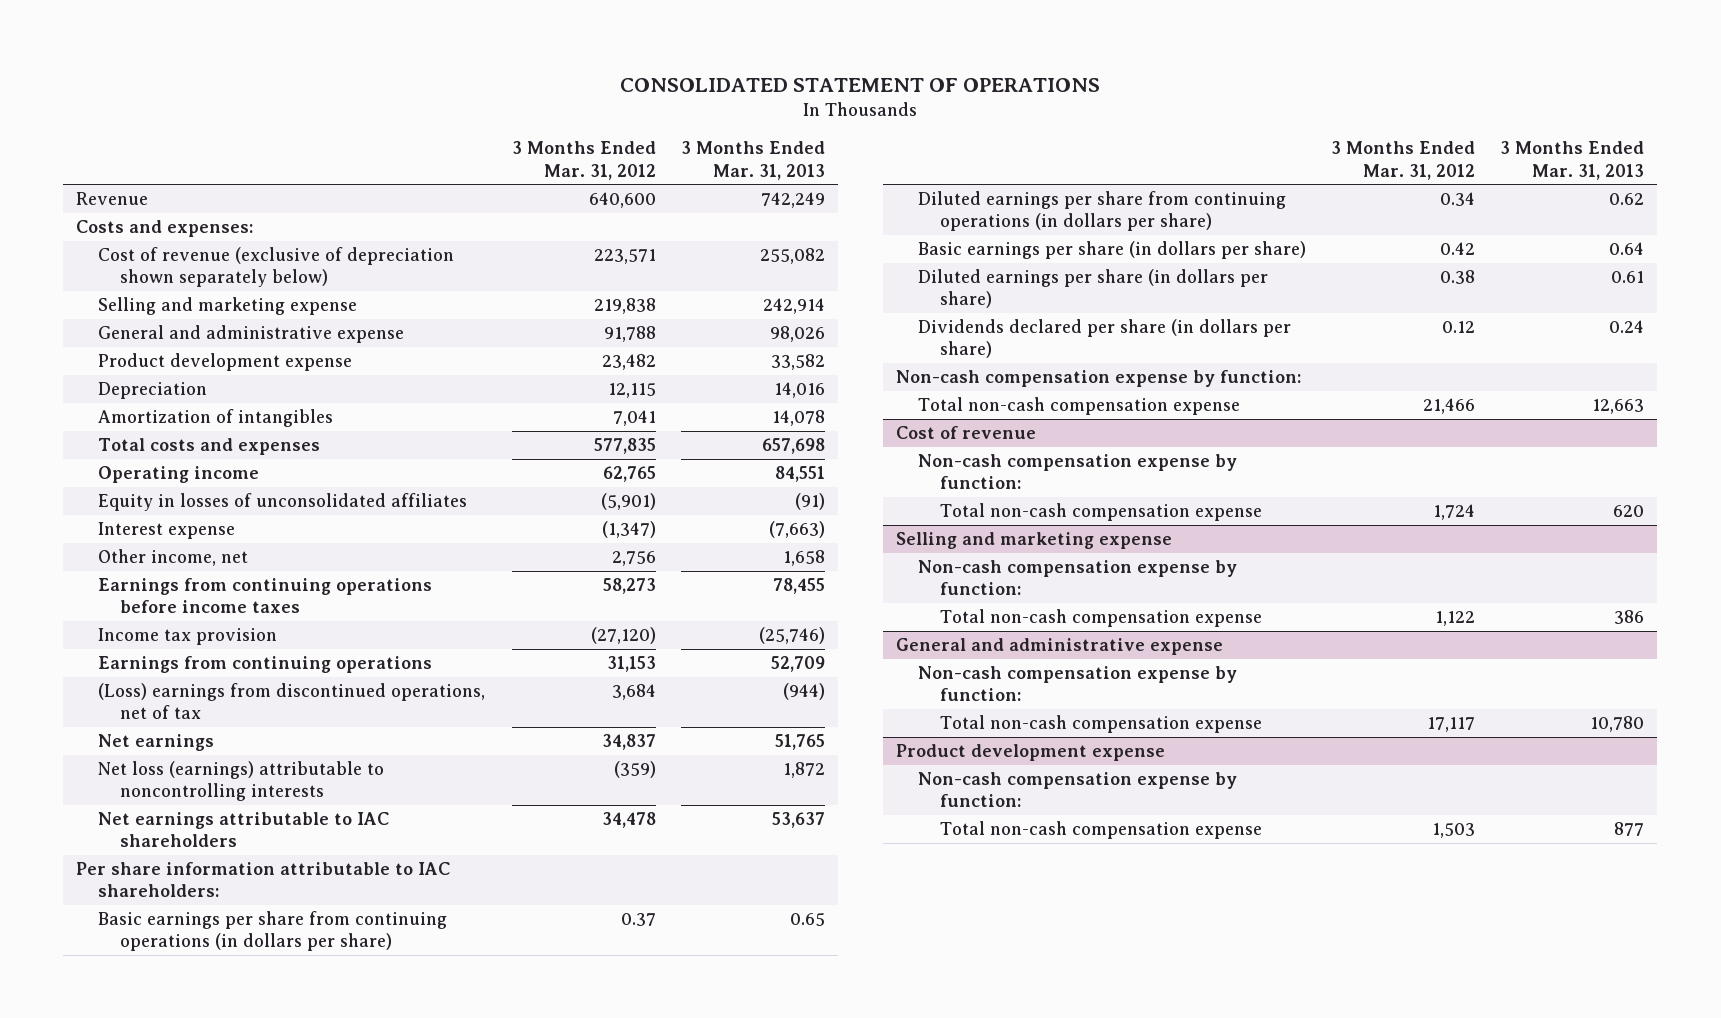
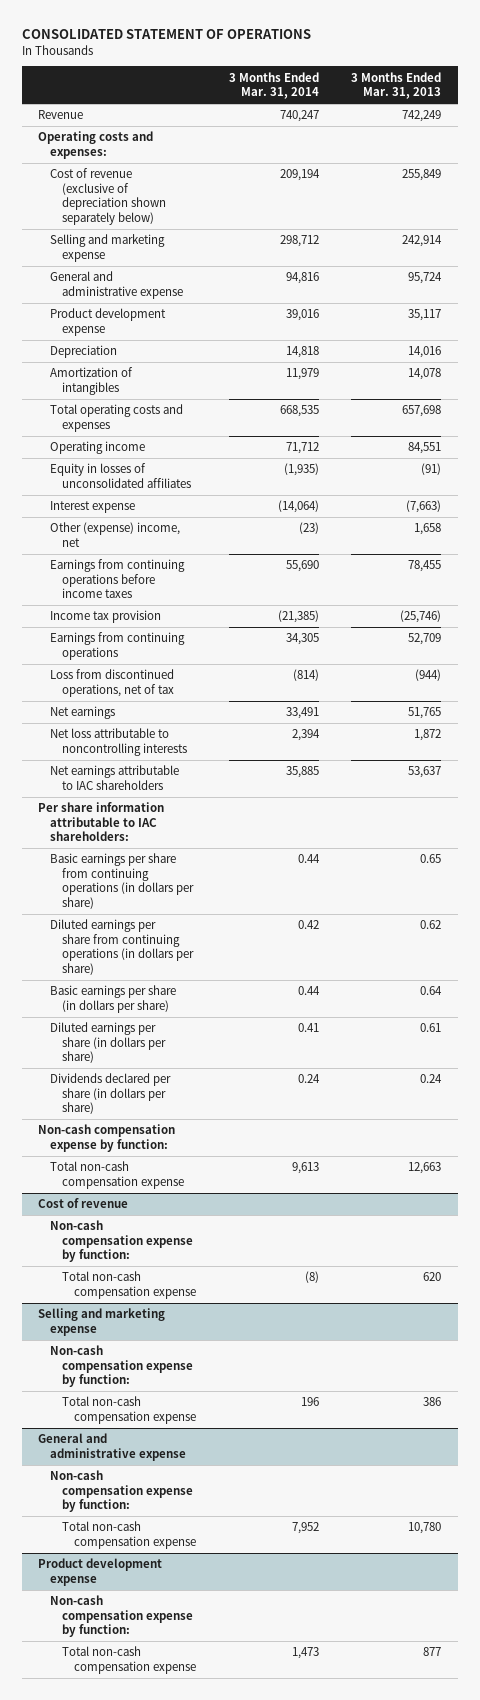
[511,141,656,180] 3 Months Ended Mar. 31, 2012 -> none
none -> [228,71,319,100] 3 Months Ended Mar. 31, 2014
[76,220,254,238] Costs and expenses: -> [38,131,154,159] Operating costs and expenses:
[759,248,825,265] 255,082 -> [402,169,442,182] 255,849
[769,326,825,343] 98,026 -> [408,272,443,285] 95,724
[770,354,825,371] 33,582 -> [408,309,442,322] 35,117
[98,438,321,456] Total costs and expenses -> [49,404,183,432] Total operating costs and expenses
[98,549,249,567] Other income, net -> [49,522,180,547] Other (expense) income, net
[98,683,486,720] (Loss) earnings from discontinued operations, net of tax -> [49,669,174,697] Loss from discontinued operations, net of tax
[98,761,385,802] Net loss (earnings) attributable to noncontrolling interests -> [49,728,187,756] Net loss attributable to noncontrolling interests

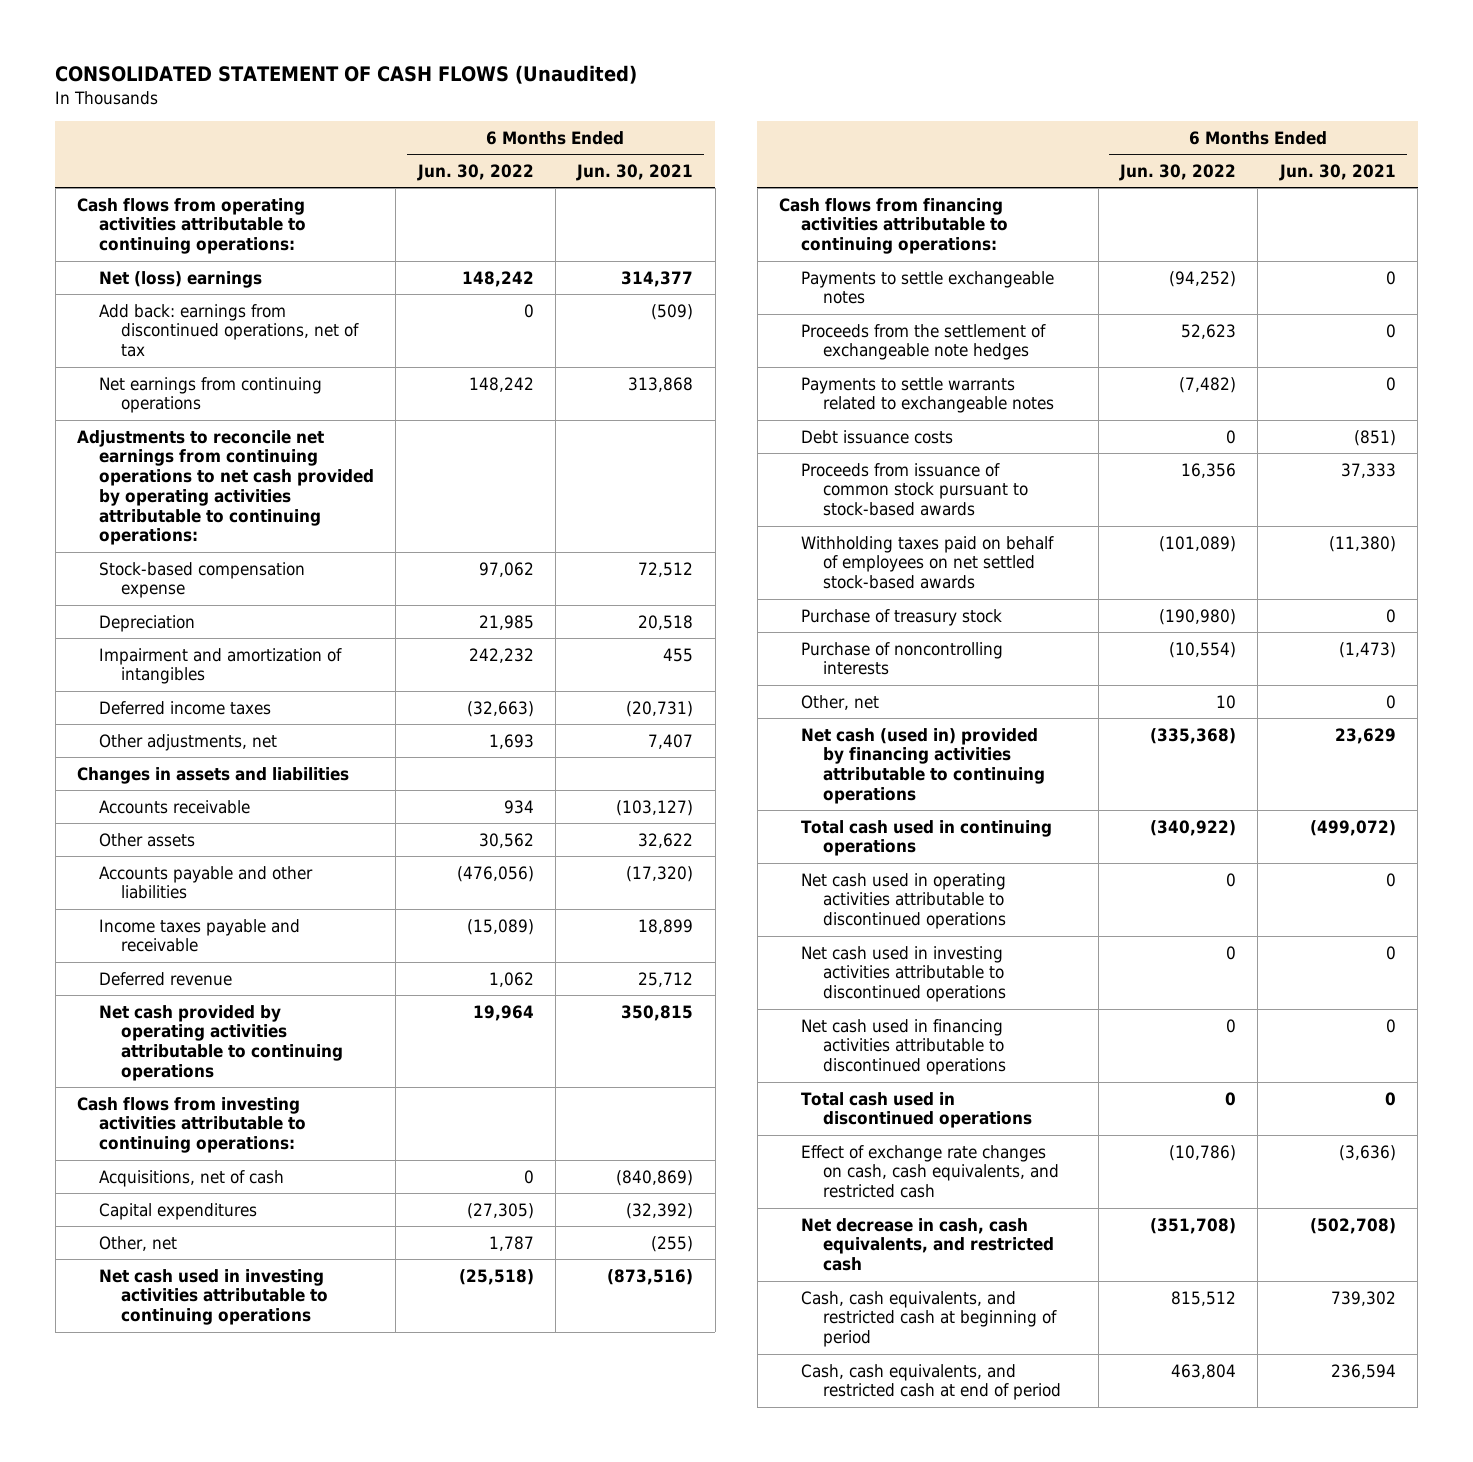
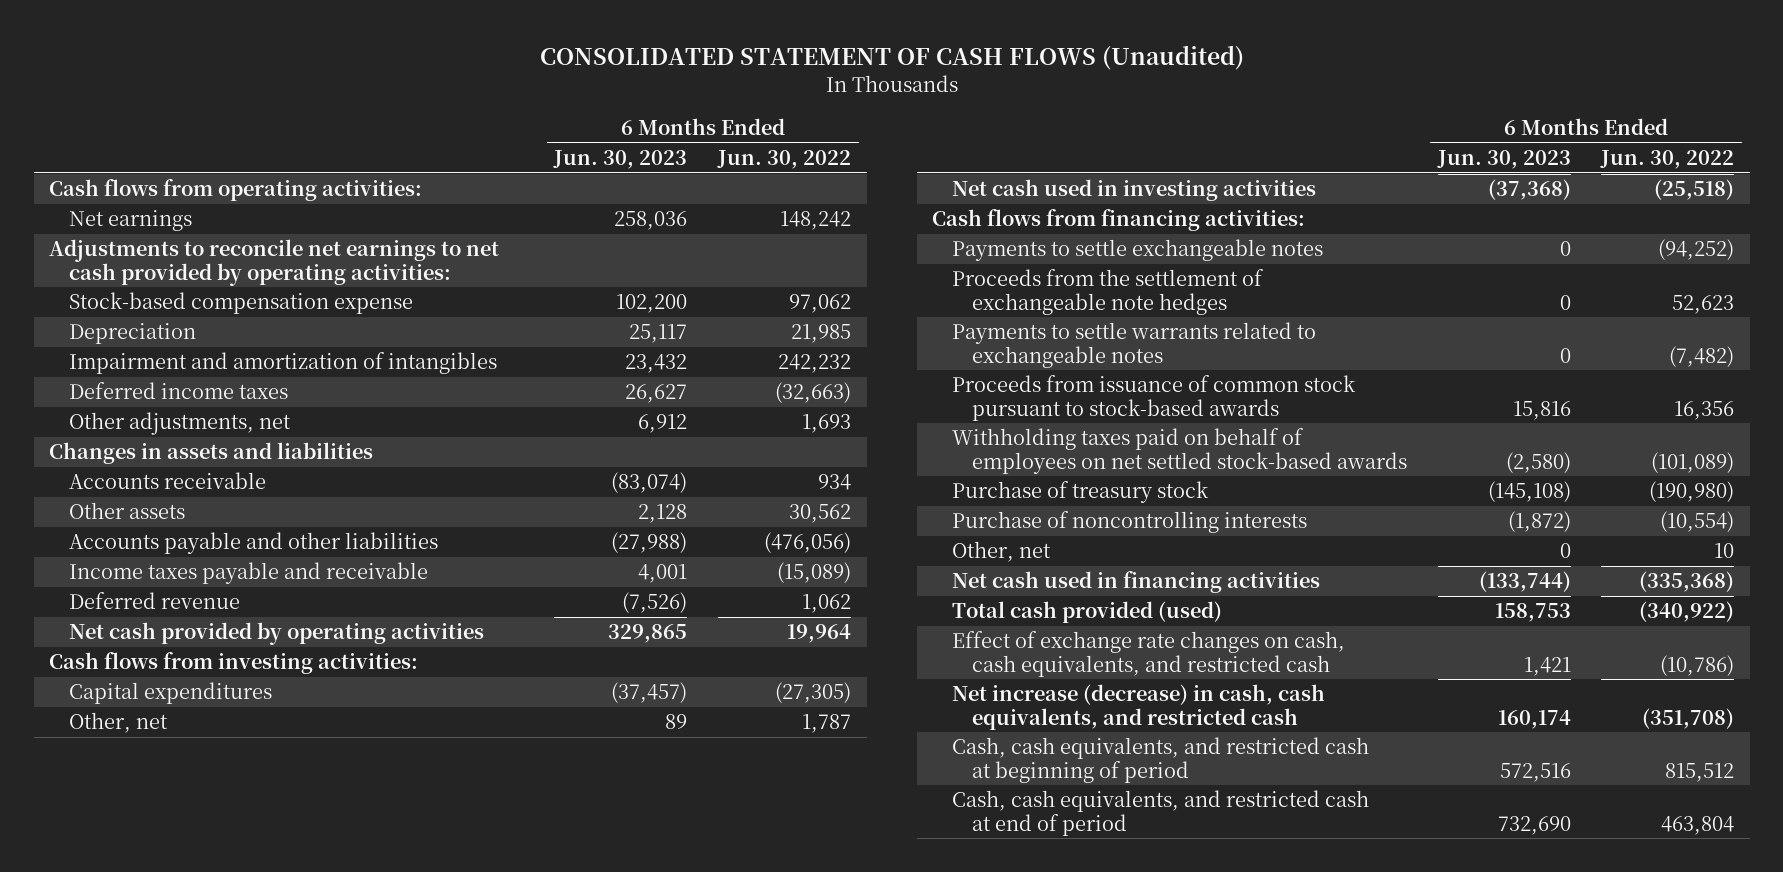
[576,163,694,181] Jun. 30, 2021 -> none
none -> [553,150,688,170] Jun. 30, 2023
[98,270,262,288] Net (loss) earnings -> none
[98,303,359,358] Add back: earnings from discontinued operations, net of tax -> none
[76,197,306,255] Cash flows from operating activities attributable to continuing operations: -> [49,179,423,202] Cash flows from operating activities:
[98,376,322,414] Net earnings from continuing operations -> [68,210,192,232] Net earnings
[76,429,374,546] Adjustments to reconcile net earnings from continuing operations to net cash provided by operating activities attributable to continuing operations: -> [49,239,500,286] Adjustments to reconcile net earnings to net cash provided by operating activities:
[98,1169,284,1187] Acquisitions, net of cash -> none
[98,1004,343,1081] Net cash provided by operating activities attributable to continuing operations -> [68,622,484,646] Net cash provided by operating activities
[76,1096,306,1154] Cash flows from investing activities attributable to continuing operations: -> [49,652,419,675] Cash flows from investing activities:
[98,1268,328,1326] Net cash used in investing activities attributable to continuing operations -> [951,179,1316,202] Net cash used in investing activities
[779,197,1009,255] Cash flows from financing activities attributable to continuing operations: -> [932,209,1306,232] Cash flows from financing activities:
[801,429,954,444] Debt issuance costs -> none
[801,872,1007,930] Net cash used in operating activities attributable to discontinued operations -> none
[801,945,1006,1003] Net cash used in investing activities attributable to discontinued operations -> none
[801,1018,1006,1076] Net cash used in financing activities attributable to discontinued operations -> none
[801,1091,1032,1129] Total cash used in discontinued operations -> none
[801,727,1045,804] Net cash (used in) provided by financing activities attributable to continuing operations -> [951,571,1320,594] Net cash used in financing activities
[801,819,1053,857] Total cash used in continuing operations -> [951,601,1222,624] Total cash provided (used)
[801,1217,1054,1272] Net decrease in cash, cash equivalents, and restricted cash -> [951,684,1325,730] Net increase (decrease) in cash, cash equivalents, and restricted cash

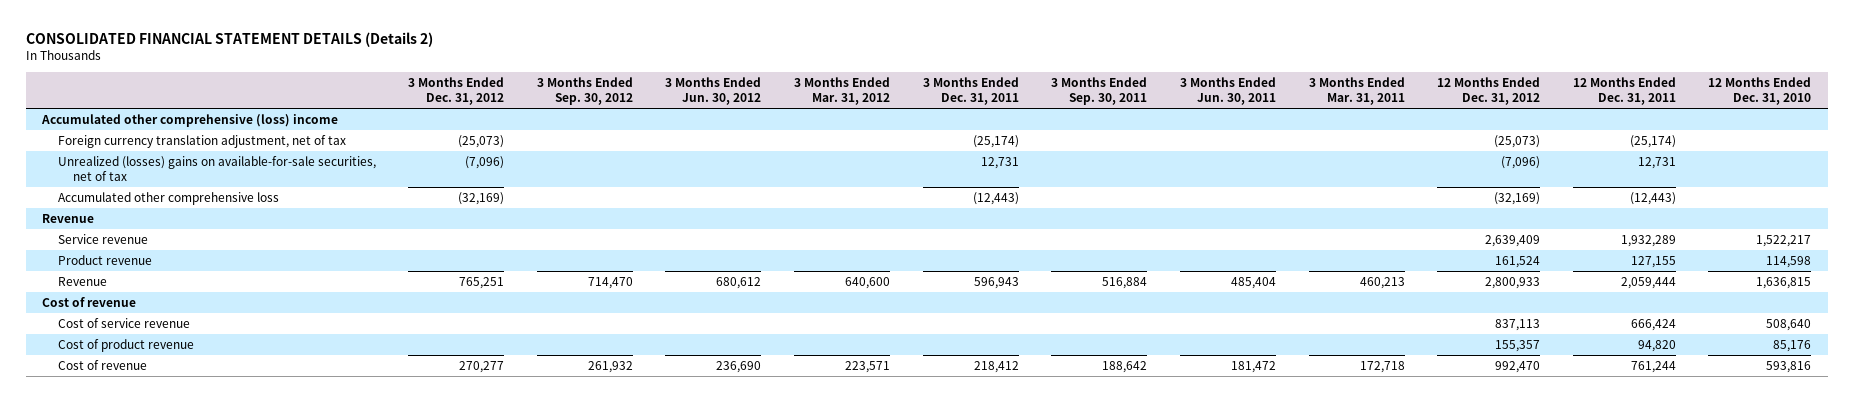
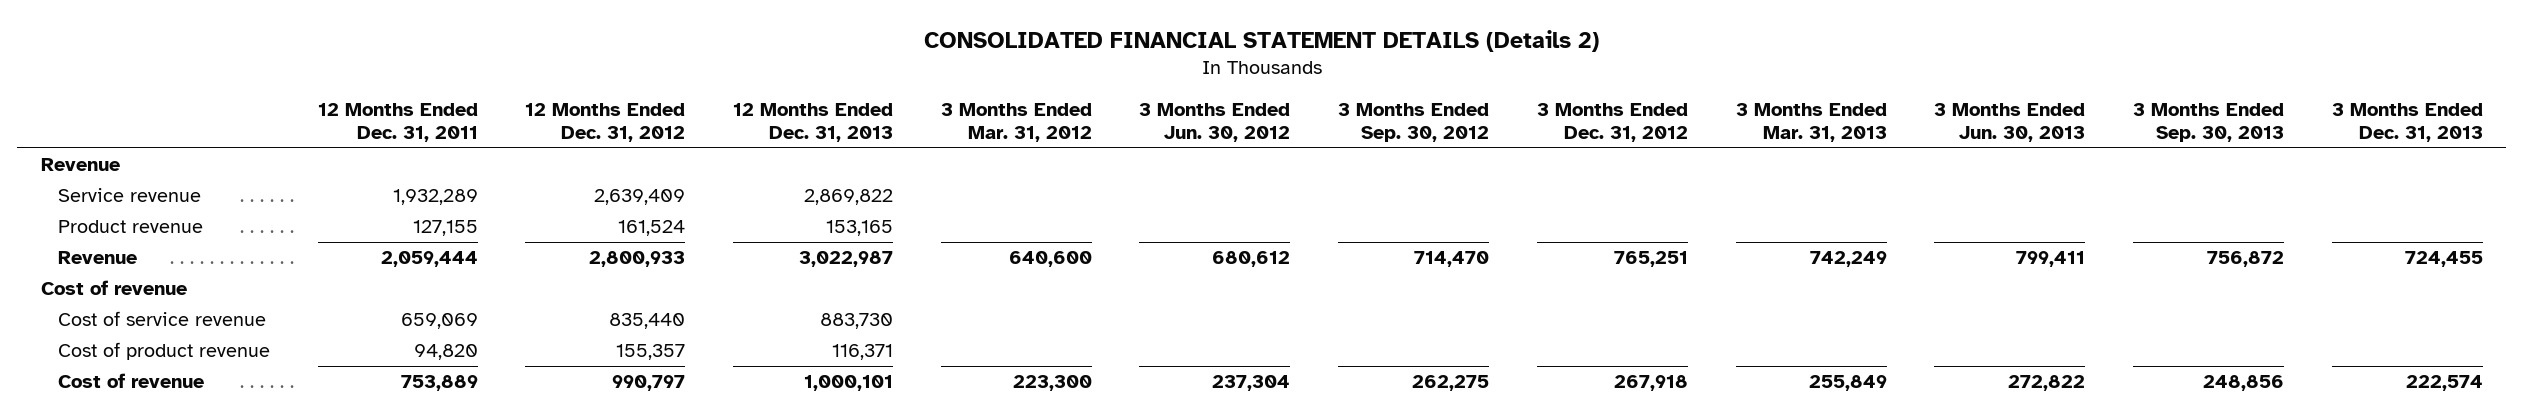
[922,77,1019,106] 3 Months Ended Dec. 31, 2011 -> none
[1051,77,1148,106] 3 Months Ended Sep. 30, 2011 -> none
[1179,77,1276,106] 3 Months Ended Jun. 30, 2011 -> none
[1308,77,1405,106] 3 Months Ended Mar. 31, 2011 -> none
[1708,77,1812,106] 12 Months Ended Dec. 31, 2010 -> none
none -> [733,102,894,143] 12 Months Ended Dec. 31, 2013
none -> [1735,102,1887,143] 3 Months Ended Mar. 31, 2013
none -> [1934,102,2086,143] 3 Months Ended Jun. 30, 2013
none -> [2132,102,2284,143] 3 Months Ended Sep. 30, 2013
none -> [2331,102,2483,143] 3 Months Ended Dec. 31, 2013
[40,113,338,127] Accumulated other comprehensive (loss) income -> none
[57,134,346,148] Foreign currency translation adjustment, net of tax -> none
[57,155,376,182] Unrealized (losses) gains on available-for-sale securities, net of tax -> none
[57,191,279,205] Accumulated other comprehensive loss -> none
[1495,318,1541,331] 837,113 -> [609,312,686,329] 835,440
[1630,318,1676,331] 666,424 -> [400,312,478,329] 659,069
[459,360,505,373] 270,277 -> [1613,374,1688,391] 267,918
[587,360,633,373] 261,932 -> [1412,374,1490,391] 262,275
[716,360,762,373] 236,690 -> [1212,374,1291,391] 237,304
[845,360,891,373] 223,571 -> [1012,374,1092,391] 223,300
[1495,360,1541,373] 992,470 -> [612,374,686,391] 990,797
[1630,360,1676,373] 761,244 -> [400,374,478,391] 753,889

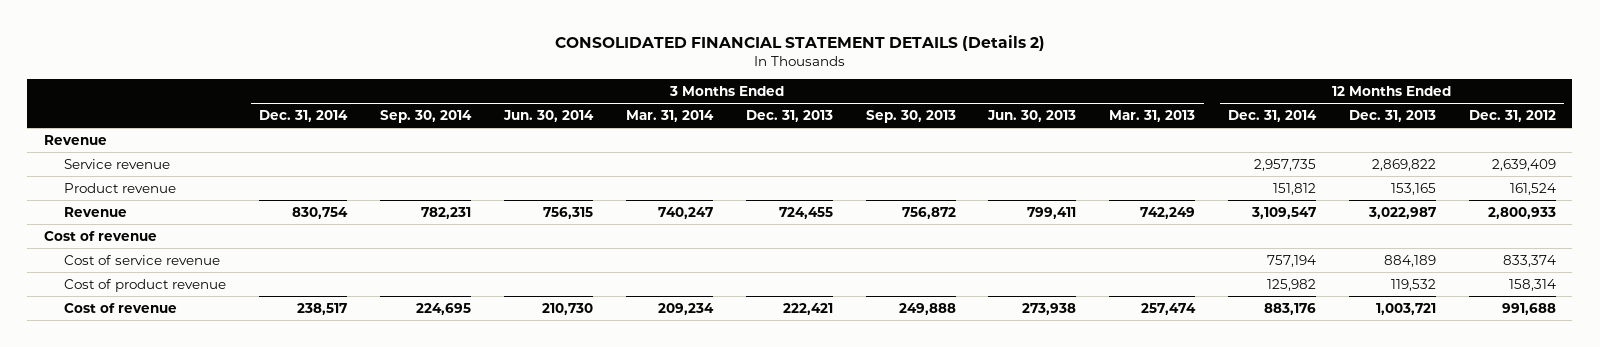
[317,102,478,143] 12 Months Ended Dec. 31, 2011 -> none
[940,102,1092,143] 3 Months Ended Mar. 31, 2012 -> none
[1139,102,1291,143] 3 Months Ended Jun. 30, 2012 -> none
[1338,102,1490,143] 3 Months Ended Sep. 30, 2012 -> none
[1536,102,1688,143] 3 Months Ended Dec. 31, 2012 -> none
none -> [259,109,349,122] Dec. 31, 2014
none -> [379,109,472,123] Sep. 30, 2014
none -> [502,109,594,122] Jun. 30, 2014
none -> [625,109,714,122] Mar. 31, 2014
none -> [1228,109,1318,122] Dec. 31, 2014
[609,312,686,329] 835,440 -> [1502,254,1556,267] 833,374
[820,312,894,329] 883,730 -> [1384,254,1437,267] 884,189
[616,343,686,360] 155,357 -> [1508,278,1556,291] 158,314
[832,343,894,360] 116,371 -> [1391,278,1437,291] 119,532
[612,374,686,391] 990,797 -> [1501,302,1556,315] 991,688
[804,374,894,391] 1,000,101 -> [1376,302,1437,315] 1,003,721
[1808,374,1887,391] 255,849 -> [1141,302,1197,315] 257,474
[2008,374,2086,391] 272,822 -> [1022,302,1077,315] 273,938
[2202,374,2284,391] 248,856 -> [898,302,956,315] 249,888
[2405,374,2483,391] 222,574 -> [782,302,833,315] 222,421

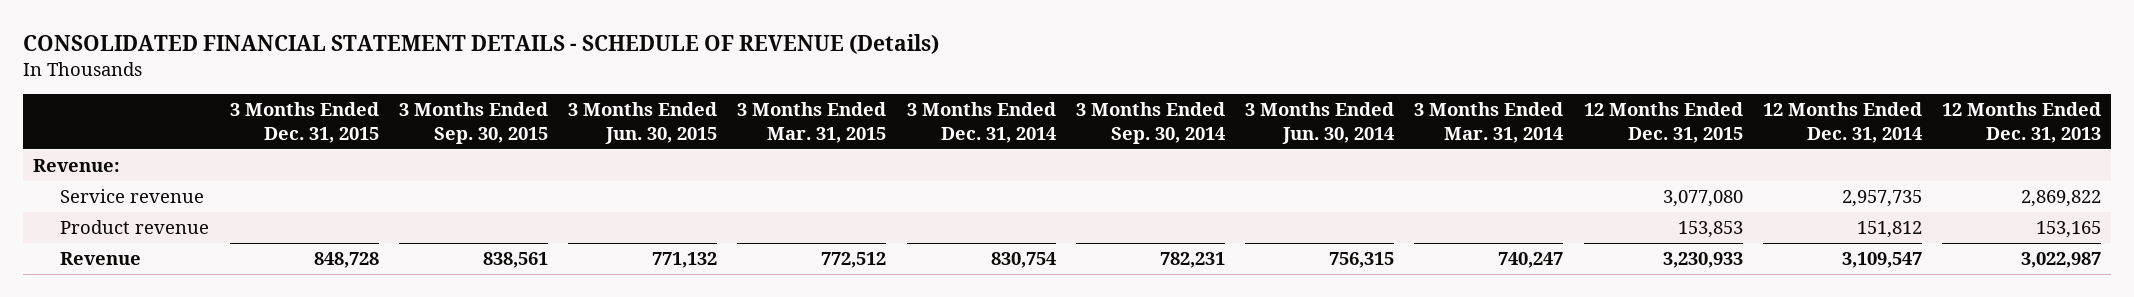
[554,34,1045,51] CONSOLIDATED FINANCIAL STATEMENT DETAILS (Details 2) -> [23,34,940,55] CONSOLIDATED FINANCIAL STATEMENT DETAILS - SCHEDULE OF REVENUE (Details)
[745,109,833,122] Dec. 31, 2013 -> none
[865,109,956,123] Sep. 30, 2013 -> none
[987,109,1077,122] Jun. 30, 2013 -> none
[1109,109,1196,122] Mar. 31, 2013 -> none
[1468,109,1556,122] Dec. 31, 2012 -> none
none -> [229,102,379,144] 3 Months Ended Dec. 31, 2015
none -> [398,102,548,145] 3 Months Ended Sep. 30, 2015
none -> [568,102,718,145] 3 Months Ended Jun. 30, 2015
none -> [737,102,887,144] 3 Months Ended Mar. 31, 2015
none -> [1583,102,1743,144] 12 Months Ended Dec. 31, 2015
[43,134,107,145] Revenue -> [33,159,121,173] Revenue:
[43,230,157,241] Cost of revenue -> none
[64,254,221,265] Cost of service revenue -> none
[64,278,227,292] Cost of product revenue -> none
[64,302,178,313] Cost of revenue -> none

